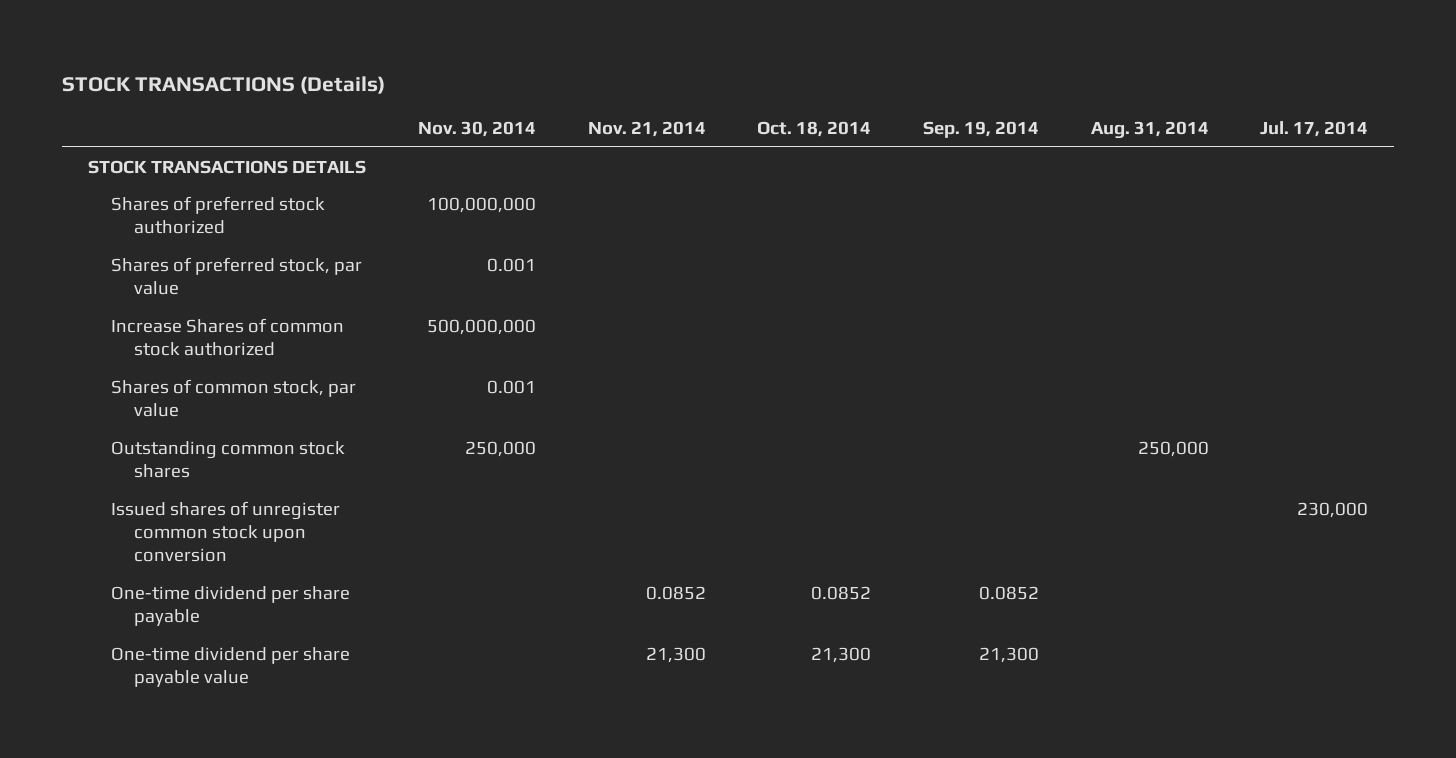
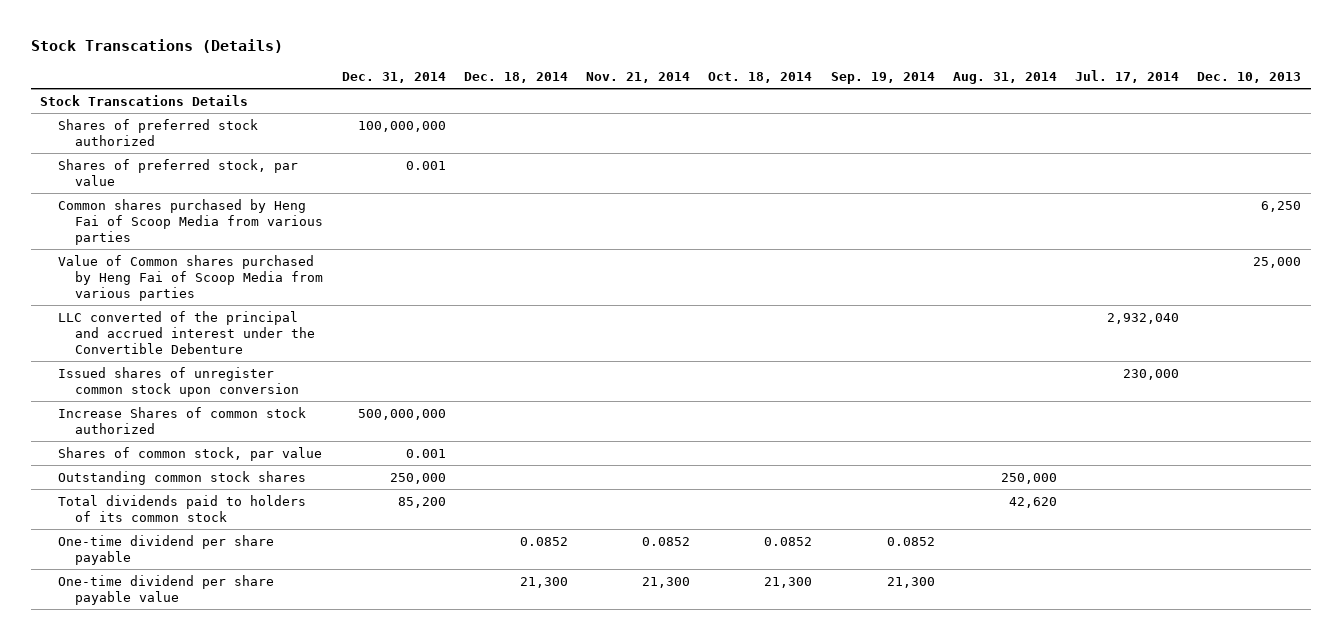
[62,75,386,94] STOCK TRANSACTIONS (Details) -> [30,38,283,53] Stock Transcations (Details)
[417,120,536,137] Nov. 30, 2014 -> none
none -> [341,71,446,83] Dec. 31, 2014
none -> [463,71,568,83] Dec. 18, 2014
none -> [1197,71,1302,83] Dec. 10, 2013
[88,159,367,174] STOCK TRANSACTIONS DETAILS -> [39,94,248,106] Stock Transcations Details
none -> [57,198,324,245] Common shares purchased by Heng Fai of Scoop Media from various parties
none -> [57,254,324,301] Value of Common shares purchased by Heng Fai of Scoop Media from various parties
none -> [57,310,316,354] LLC converted of the principal and accrued interest under the Convertible Debenture
[111,500,341,563] Issued shares of unregister common stock upon conversion -> [57,366,300,397] Issued shares of unregister common stock upon conversion
none -> [57,494,306,522] Total dividends paid to holders of its common stock

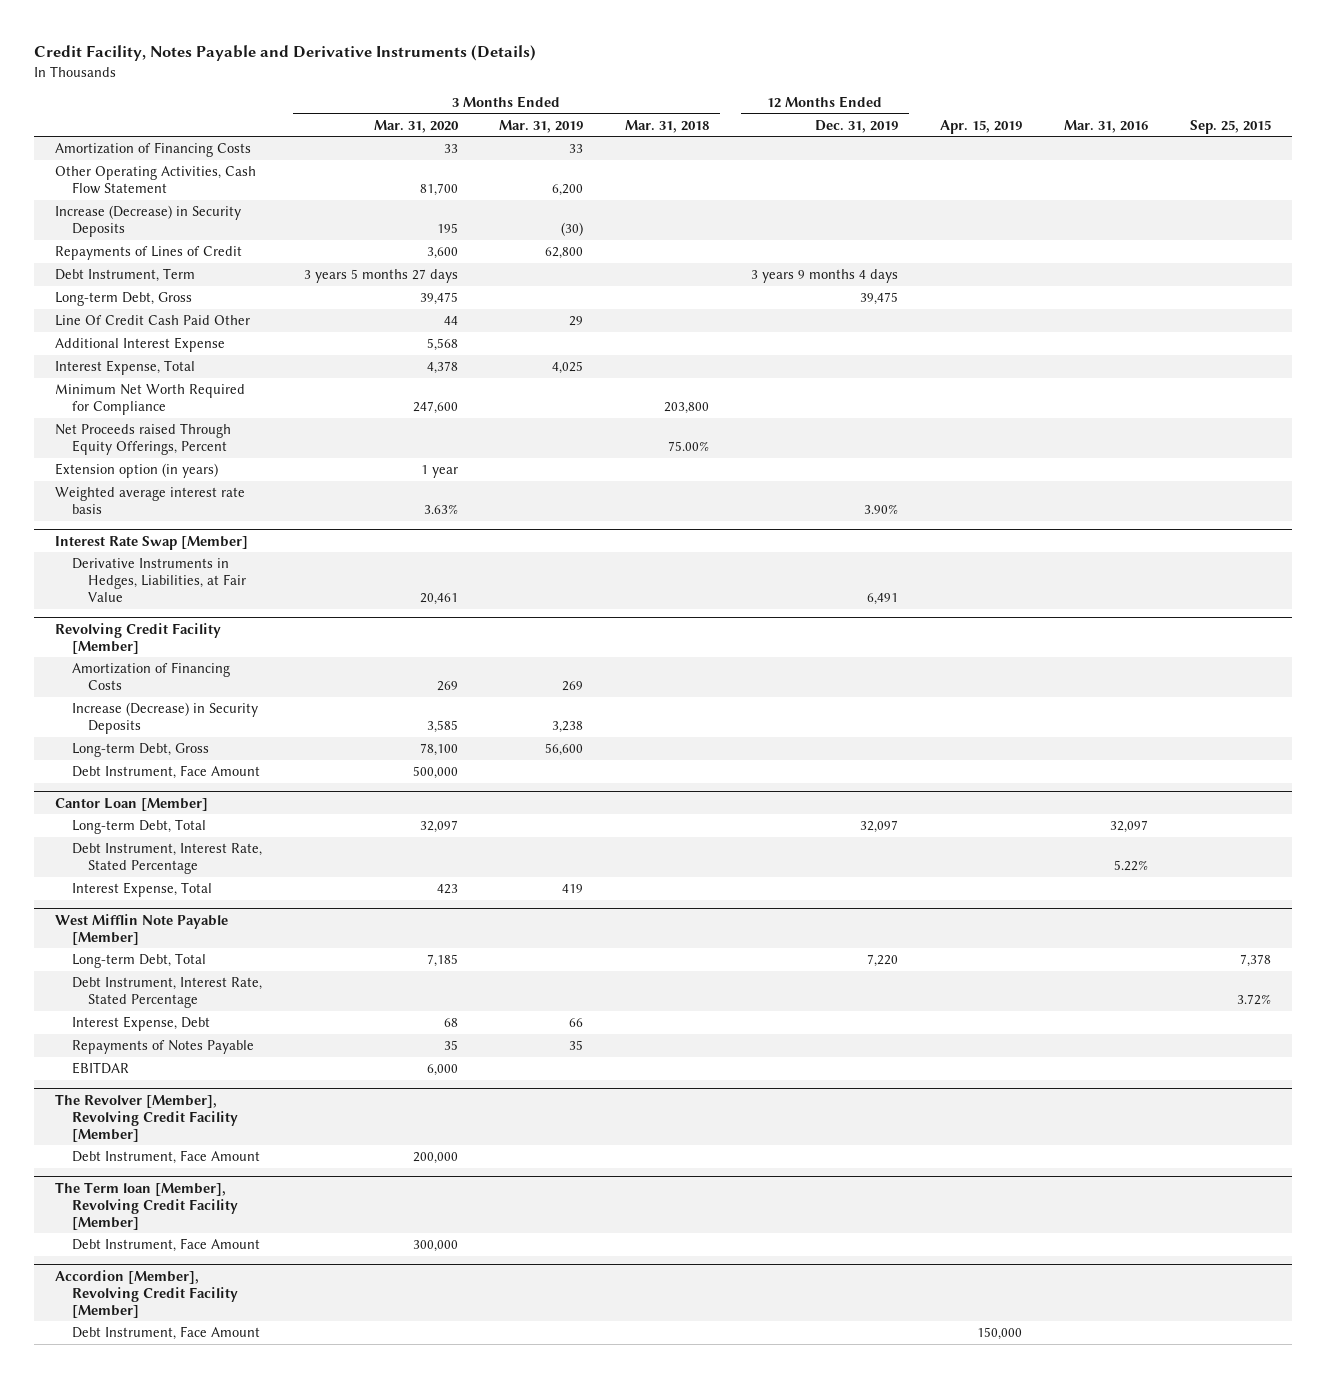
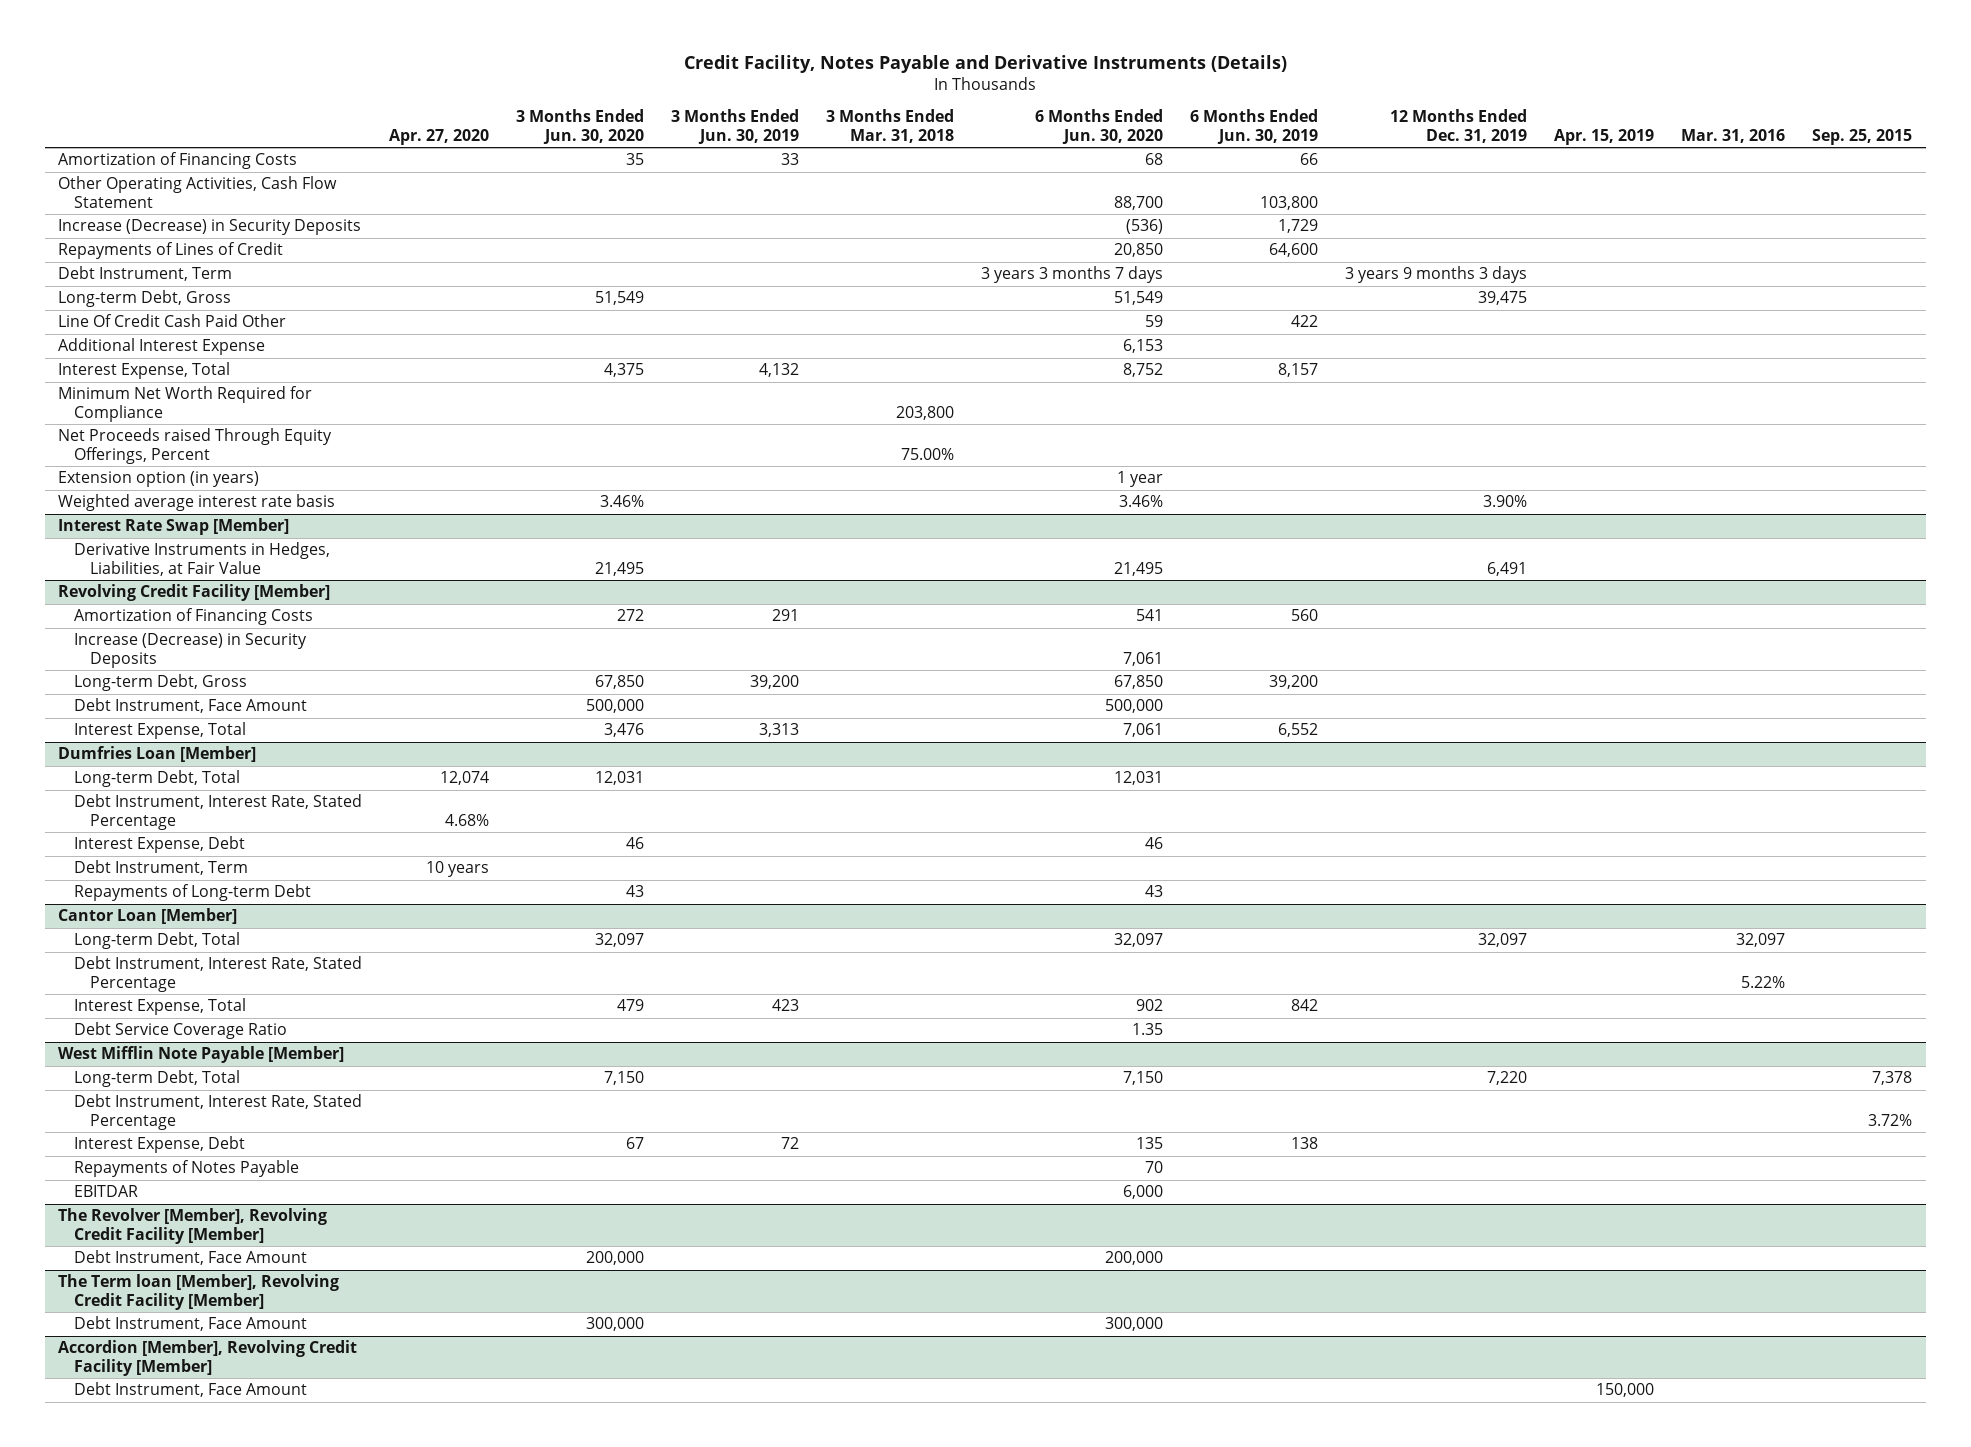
[373,119,459,133] Mar. 31, 2020 -> none
[499,119,584,133] Mar. 31, 2019 -> none
none -> [388,128,489,145] Apr. 27, 2020
none -> [515,109,644,144] 3 Months Ended Jun. 30, 2020
none -> [671,109,800,144] 3 Months Ended Jun. 30, 2019
none -> [1035,109,1164,144] 6 Months Ended Jun. 30, 2020
none -> [1190,109,1319,144] 6 Months Ended Jun. 30, 2019
[751,269,899,284] 3 years 9 months 4 days -> [1345,266,1528,284] 3 years 9 months 3 days
none -> [73,722,246,740] Interest Expense, Total
none -> [58,746,257,763] Dumfries Loan [Member]
none -> [73,770,240,788] Long-term Debt, Total
none -> [73,794,362,830] Debt Instrument, Interest Rate, Stated Percentage
none -> [73,836,245,854] Interest Expense, Debt
none -> [73,860,248,876] Debt Instrument, Term
none -> [73,884,311,902] Repayments of Long-term Debt
none -> [73,1022,287,1040] Debt Service Coverage Ratio

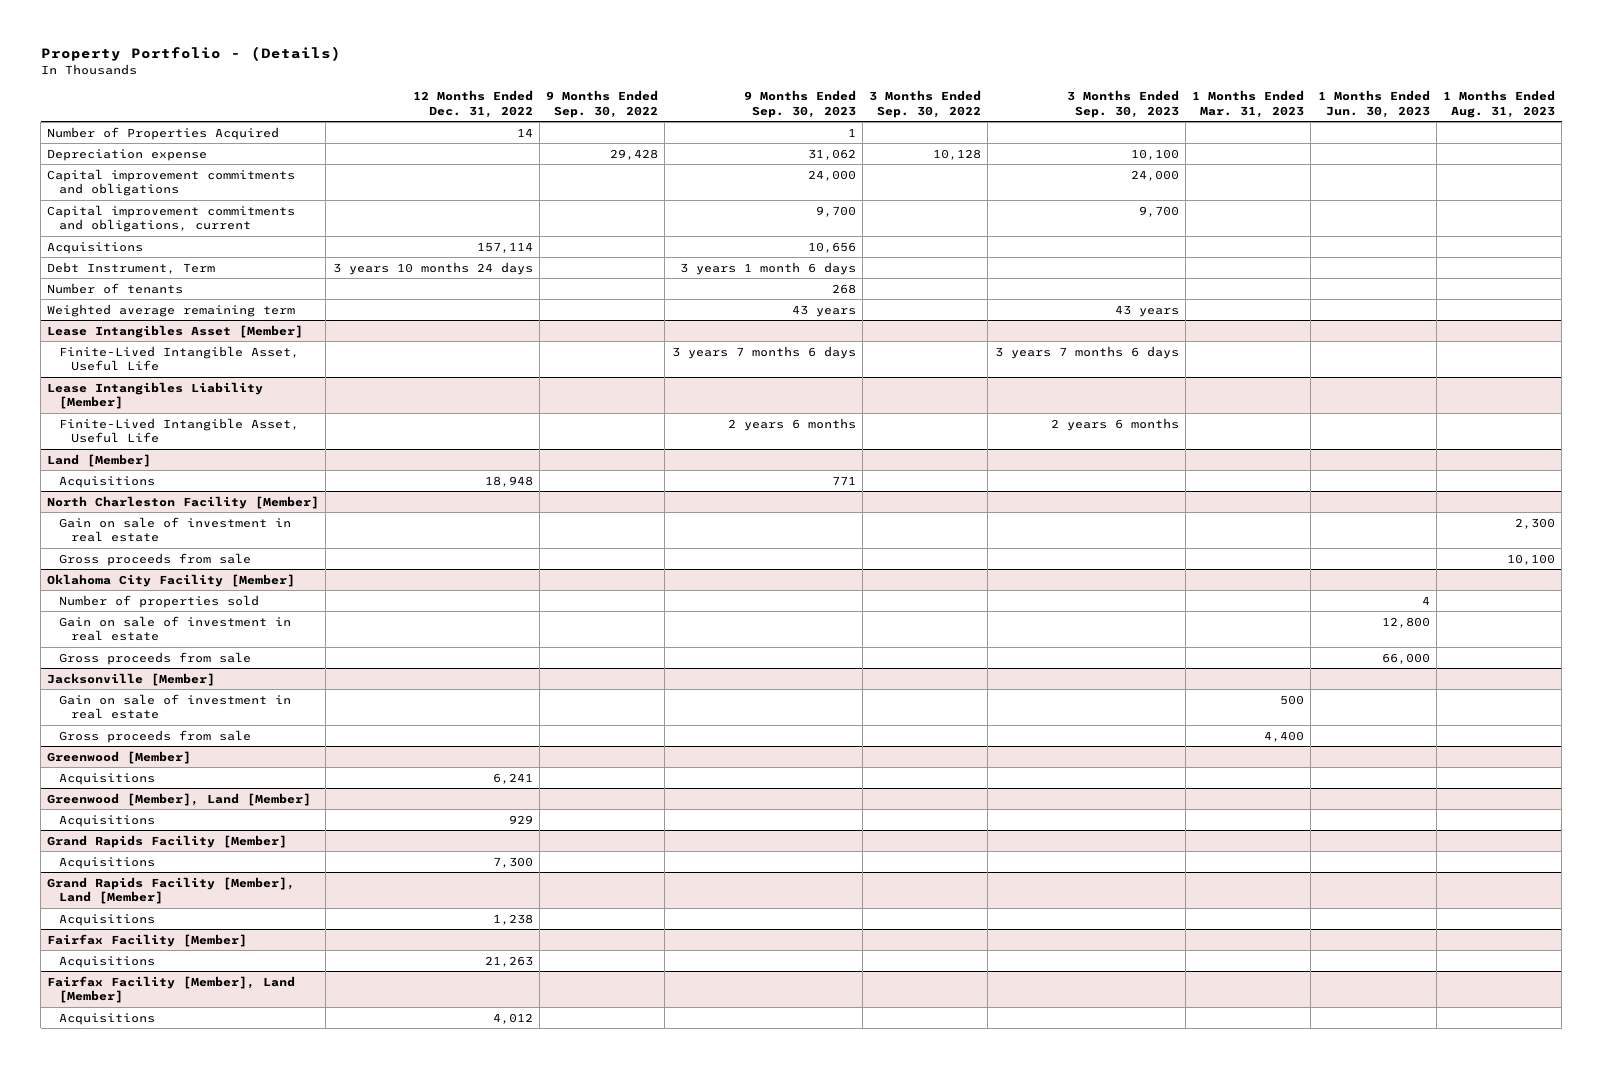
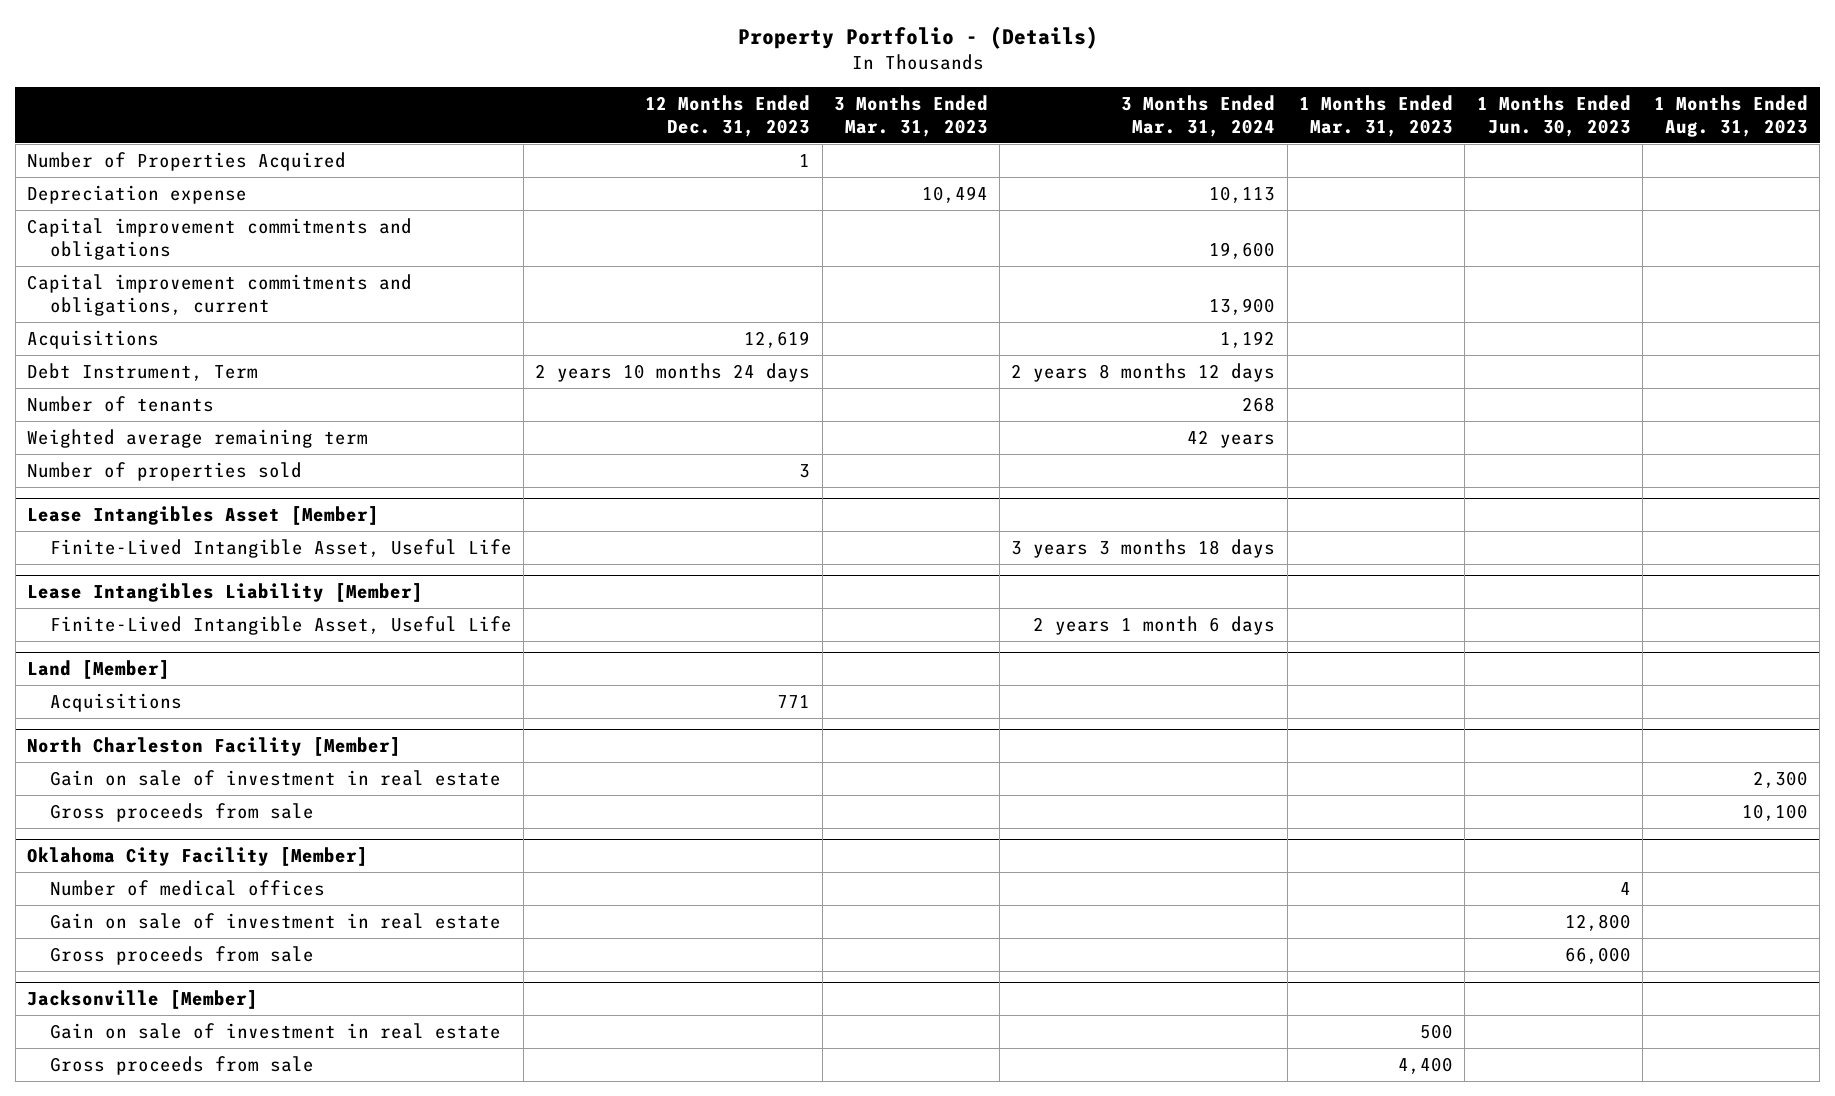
[412,90,533,118] 12 Months Ended Dec. 31, 2022 -> none
[546,90,659,118] 9 Months Ended Sep. 30, 2022 -> none
[743,90,856,118] 9 Months Ended Sep. 30, 2023 -> none
[869,90,982,118] 3 Months Ended Sep. 30, 2022 -> none
[1066,90,1179,118] 3 Months Ended Sep. 30, 2023 -> none
none -> [645,95,811,137] 12 Months Ended Dec. 31, 2023
none -> [833,95,988,137] 3 Months Ended Mar. 31, 2023
none -> [1121,95,1276,137] 3 Months Ended Mar. 31, 2024
none -> [27,461,303,481] Number of properties sold
[58,594,259,608] Number of properties sold -> none
none -> [49,879,325,896] Number of medical offices
[47,750,192,764] Greenwood [Member] -> none
[58,772,155,785] Acquisitions -> none
[47,792,312,806] Greenwood [Member], Land [Member] -> none
[58,814,155,827] Acquisitions -> none
[47,834,288,848] Grand Rapids Facility [Member] -> none
[58,856,155,869] Acquisitions -> none
[47,876,296,905] Grand Rapids Facility [Member], Land [Member] -> none
[58,913,155,926] Acquisitions -> none
[47,933,248,947] Fairfax Facility [Member] -> none
[58,955,155,968] Acquisitions -> none
[47,975,296,1004] Fairfax Facility [Member], Land [Member] -> none
[58,1012,155,1025] Acquisitions -> none

